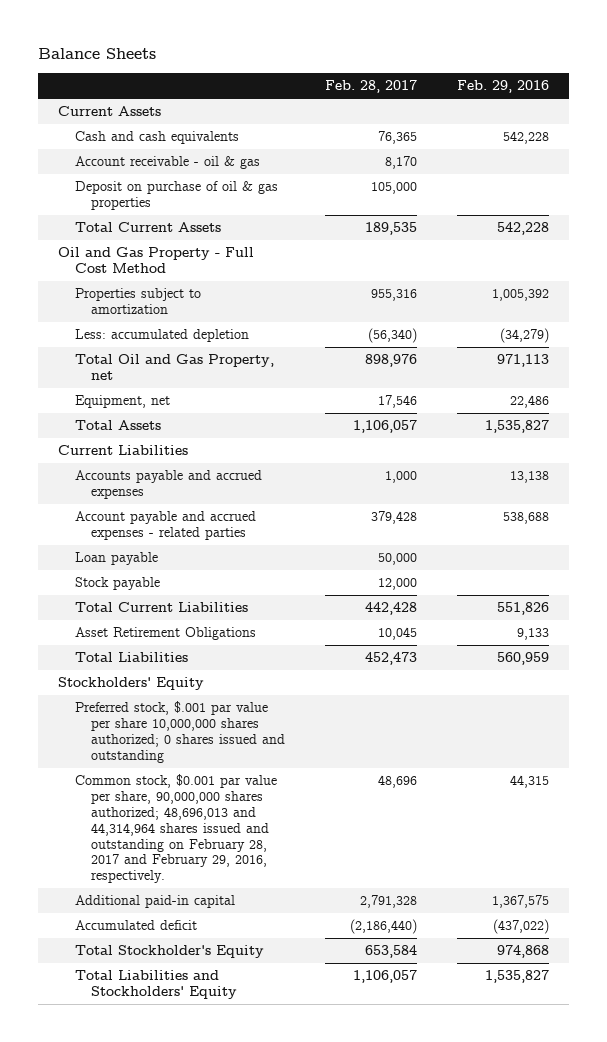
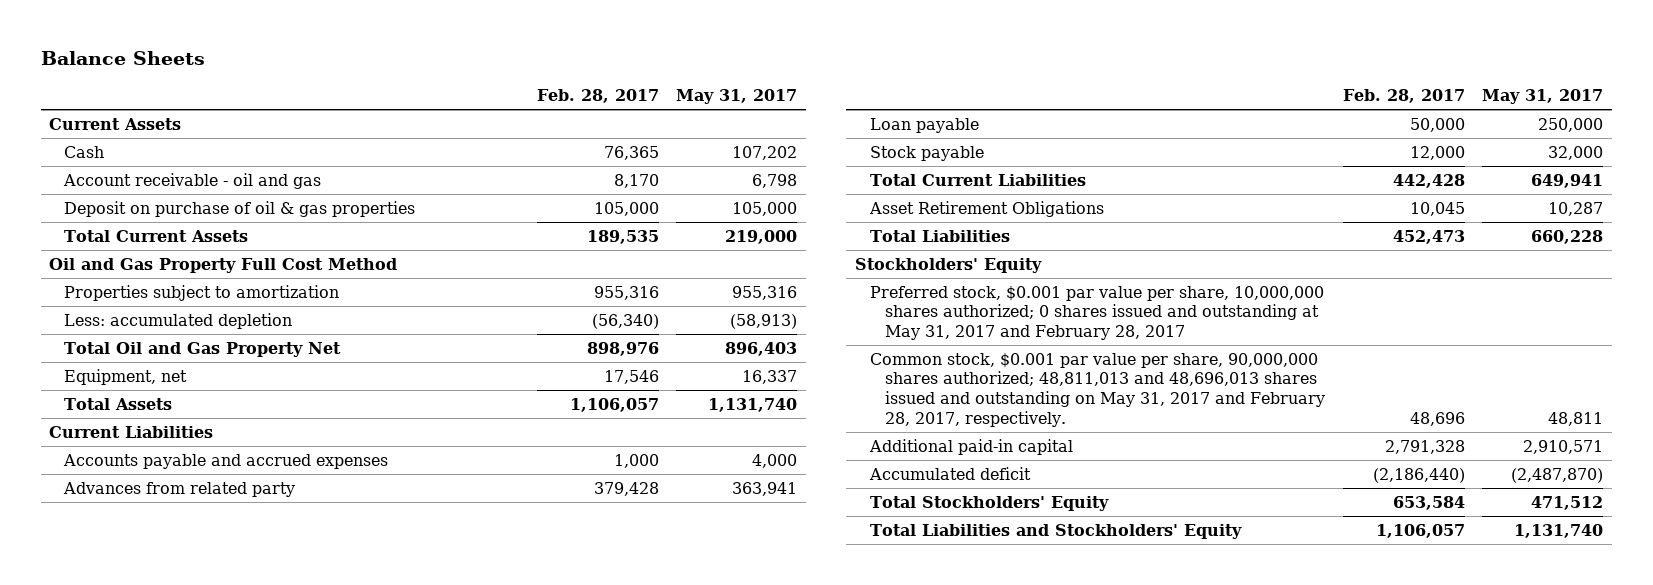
[456,79,549,93] Feb. 29, 2016 -> none
none -> [676,89,798,105] May 31, 2017
[74,131,239,145] Cash and cash equivalents -> [64,145,105,158] Cash
[74,156,260,170] Account receivable - oil & gas -> [63,172,322,189] Account receivable - oil and gas
[58,247,255,274] Oil and Gas Property - Full Cost Method -> [49,257,398,273] Oil and Gas Property Full Cost Method
[74,354,274,381] Total Oil and Gas Property, net -> [64,341,342,357] Total Oil and Gas Property Net
[74,511,256,541] Account payable and accrued expenses - related parties -> [63,481,296,497] Advances from related party
[74,701,285,763] Preferred stock, $.001 par value per share 10,000,000 shares authorized; 0 shares issued and outstanding -> [870,285,1325,340] Preferred stock, $0.001 par value per share, 10,000,000 shares authorized; 0 shares issued and outstanding at May 31, 2017 and February 28, 2017
[74,774,277,884] Common stock, $0.001 par value per share, 90,000,000 shares authorized; 48,696,013 and 44,314,964 shares issued and outstanding on February 28, 2017 and February 29, 2016, respectively. -> [870,352,1325,427] Common stock, $0.001 par value per share, 90,000,000 shares authorized; 48,811,013 and 48,696,013 shares issued and outstanding on May 31, 2017 and February 28, 2017, respectively.
[74,945,264,959] Total Stockholder's Equity -> [870,495,1110,511] Total Stockholders' Equity

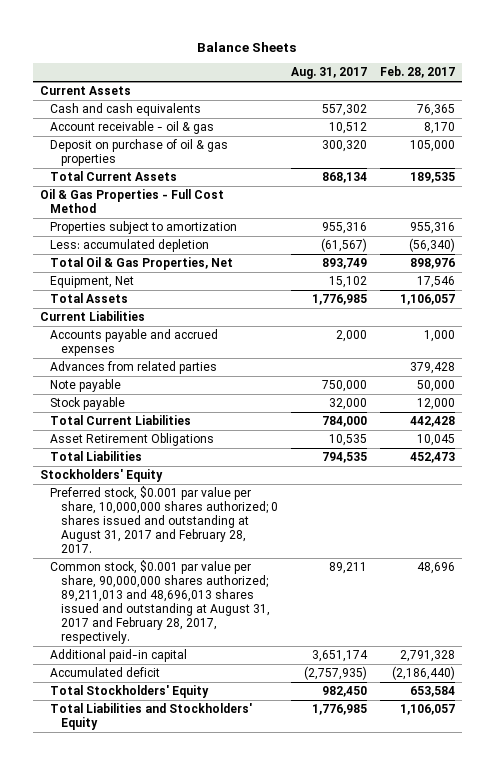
[676,89,798,105] May 31, 2017 -> none
none -> [291,67,368,80] Aug. 31, 2017
[64,145,105,158] Cash -> [50,102,202,116] Cash and cash equivalents
[63,172,322,189] Account receivable - oil and gas -> [50,120,215,134] Account receivable - oil & gas
[49,257,398,273] Oil and Gas Property Full Cost Method -> [39,188,224,214] Oil & Gas Properties - Full Cost Method
[64,341,342,357] Total Oil and Gas Property Net -> [50,256,234,270] Total Oil & Gas Properties, Net
[64,368,188,385] Equipment, net -> [50,275,135,288] Equipment, Net
[870,117,980,133] Loan payable -> none
[63,481,296,497] Advances from related party -> [50,360,218,374] Advances from related parties
none -> [50,378,122,392] Note payable
[870,285,1325,340] Preferred stock, $0.001 par value per share, 10,000,000 shares authorized; 0 shares issued and outstanding at May 31, 2017 and February 28, 2017 -> [50,485,279,554] Preferred stock, $0.001 par value per share, 10,000,000 shares authorized; 0 shares issued and outstanding at August 31, 2017 and February 28, 2017.
[870,352,1325,427] Common stock, $0.001 par value per share, 90,000,000 shares authorized; 48,811,013 and 48,696,013 shares issued and outstanding on May 31, 2017 and February 28, 2017, respectively. -> [50,559,271,645] Common stock, $0.001 par value per share, 90,000,000 shares authorized; 89,211,013 and 48,696,013 shares issued and outstanding at August 31, 2017 and February 28, 2017, respectively.

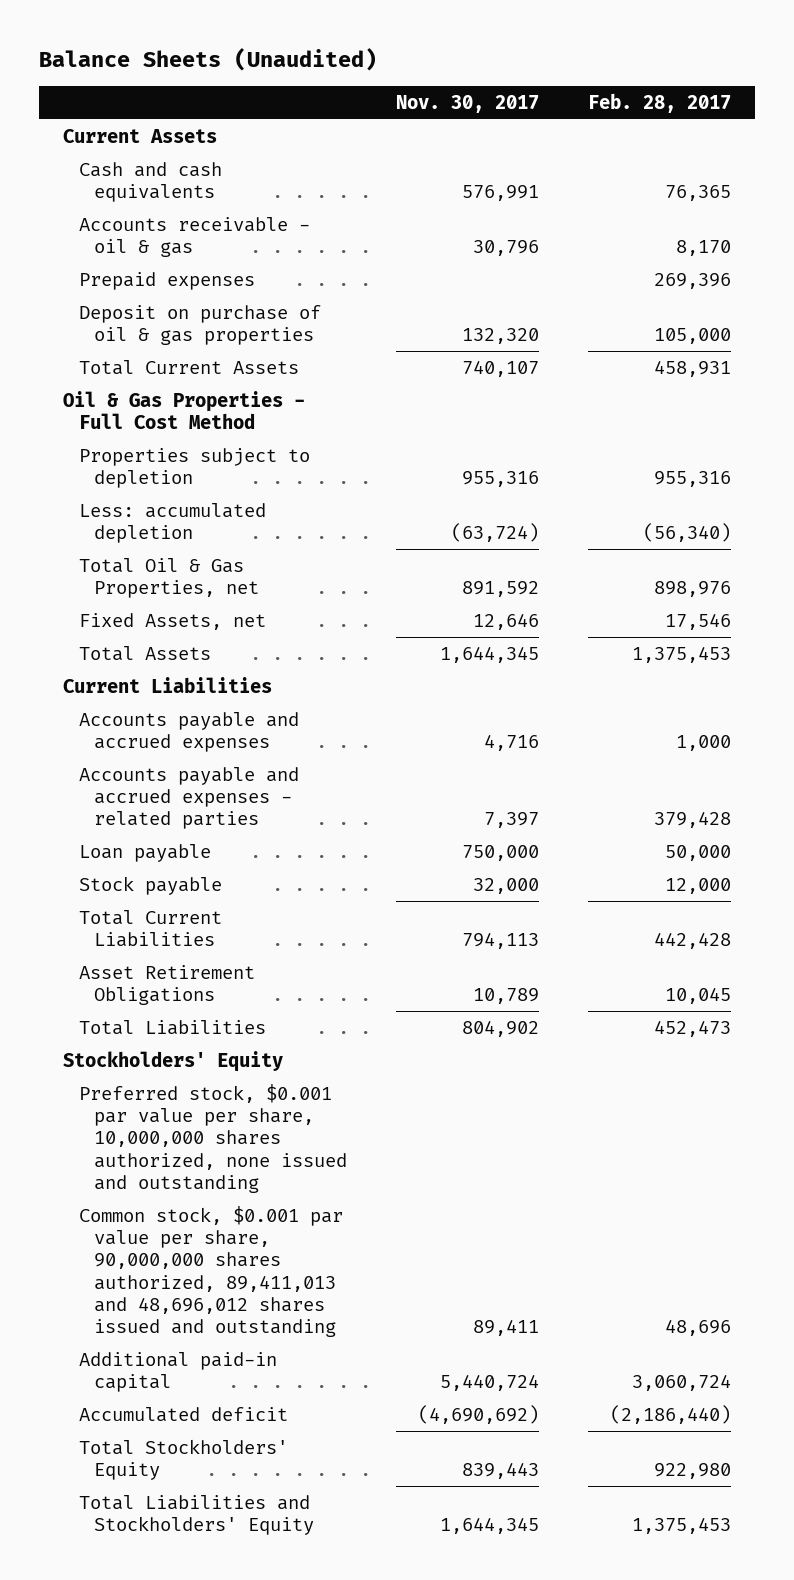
[197,41,297,52] Balance Sheets -> [38,48,377,72] Balance Sheets (Unaudited)
[291,67,368,80] Aug. 31, 2017 -> none
none -> [395,94,539,113] Nov. 30, 2017
[50,120,215,134] Account receivable - oil & gas -> [78,216,310,258] Accounts receivable - oil & gas
none -> [78,271,255,290] Prepaid expenses
[410,171,456,183] 189,535 -> [653,359,731,377] 458,931
[50,220,238,234] Properties subject to amortization -> [78,447,310,489] Properties subject to depletion
[50,256,234,270] Total Oil & Gas Properties, Net -> [78,557,260,599] Total Oil & Gas Properties, net
[50,275,135,288] Equipment, Net -> [78,612,266,630] Fixed Assets, net
[400,293,456,305] 1,106,057 -> [631,645,731,663] 1,375,453
[50,378,122,392] Note payable -> none
[50,360,218,374] Advances from related parties -> [78,766,299,830] Accounts payable and accrued expenses - related parties
none -> [78,843,211,862] Loan payable
[50,485,279,554] Preferred stock, $0.001 par value per share, 10,000,000 shares authorized; 0 shares issued and outstanding at August 31, 2017 and February 28, 2017. -> [78,1083,348,1194] Preferred stock, $0.001 par value per share, 10,000,000 shares authorized, none issued and outstanding
[50,559,271,645] Common stock, $0.001 par value per share, 90,000,000 shares authorized; 89,211,013 and 48,696,013 shares issued and outstanding at August 31, 2017 and February 28, 2017, respectively. -> [78,1205,343,1338] Common stock, $0.001 par value per share, 90,000,000 shares authorized, 89,411,013 and 48,696,012 shares issued and outstanding
[400,649,456,662] 2,791,328 -> [631,1374,731,1392] 3,060,724
[410,685,456,697] 653,584 -> [653,1463,731,1480] 922,980
[400,703,456,715] 1,106,057 -> [631,1517,731,1535] 1,375,453

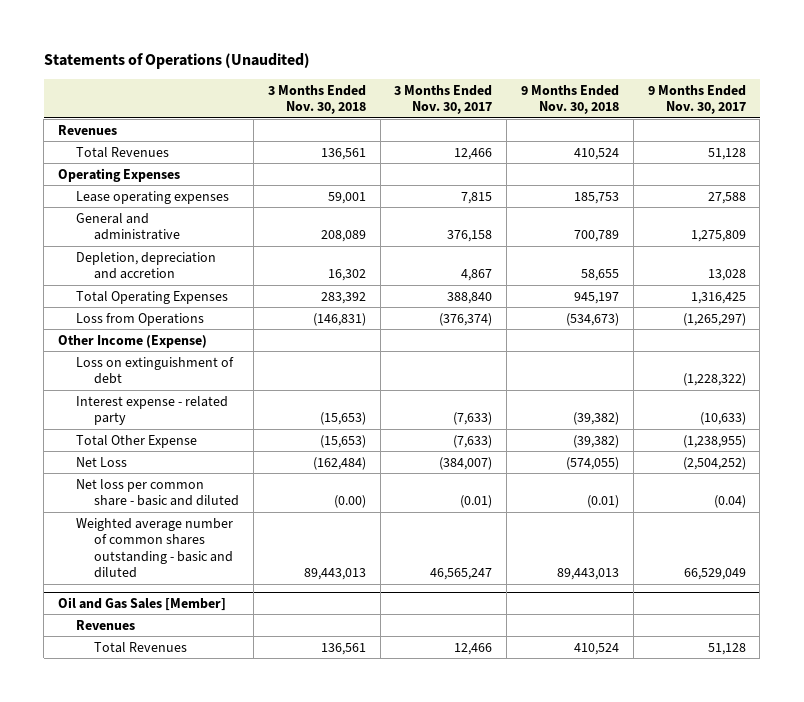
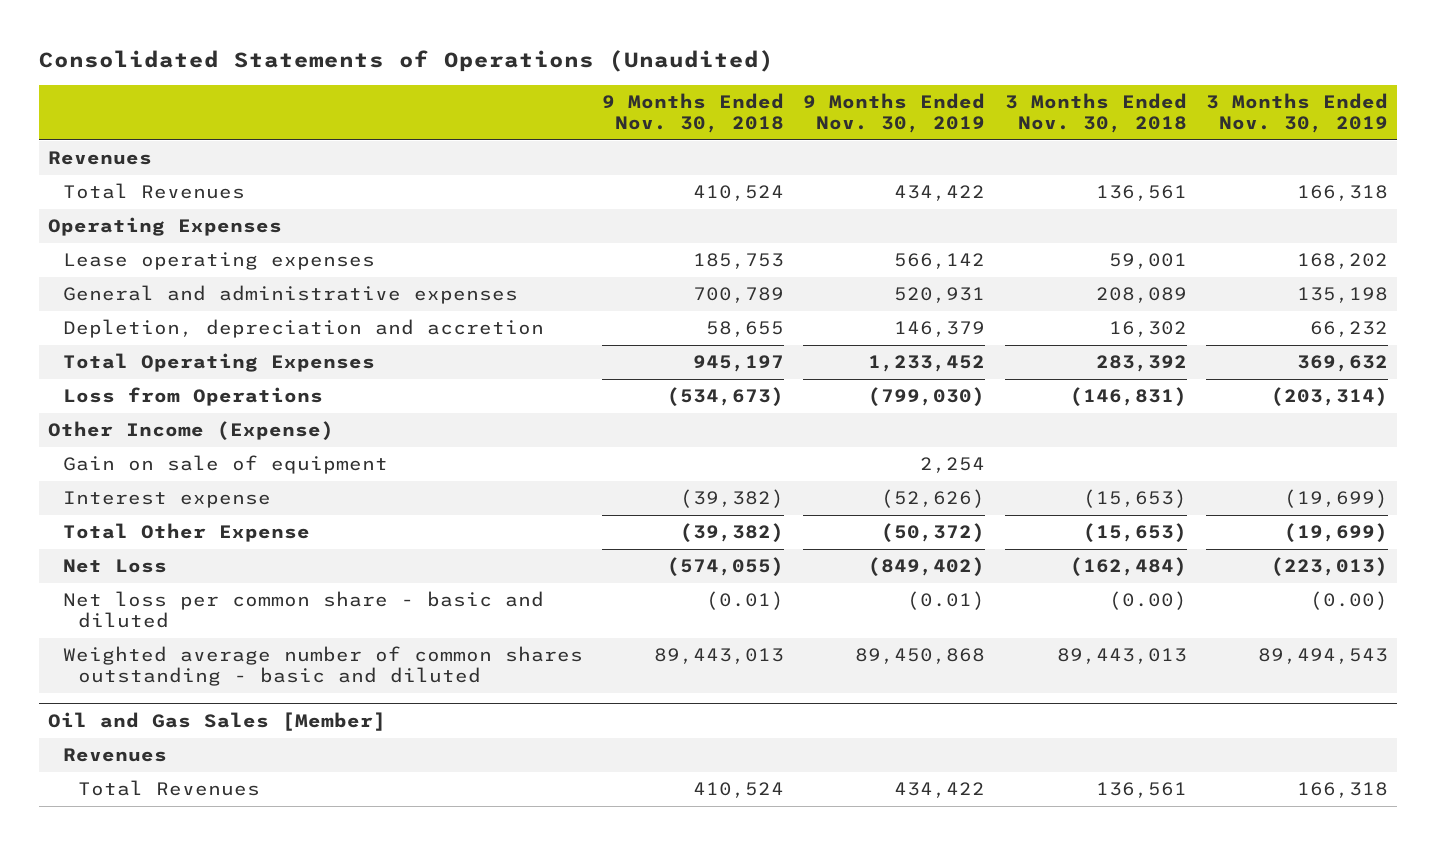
[43,53,310,70] Statements of Operations (Unaudited) -> [38,49,774,72] Consolidated Statements of Operations (Unaudited)
[394,84,493,115] 3 Months Ended Nov. 30, 2017 -> none
[647,84,746,115] 9 Months Ended Nov. 30, 2017 -> none
none -> [803,93,986,133] 9 Months Ended Nov. 30, 2019
none -> [1205,93,1388,133] 3 Months Ended Nov. 30, 2019
[76,212,181,241] General and administrative -> [63,285,519,305] General and administrative expenses
[76,356,235,385] Loss on extinguishment of debt -> none
none -> [63,455,389,475] Gain on sale of equipment
[76,395,229,426] Interest expense - related party -> [63,491,272,509] Interest expense

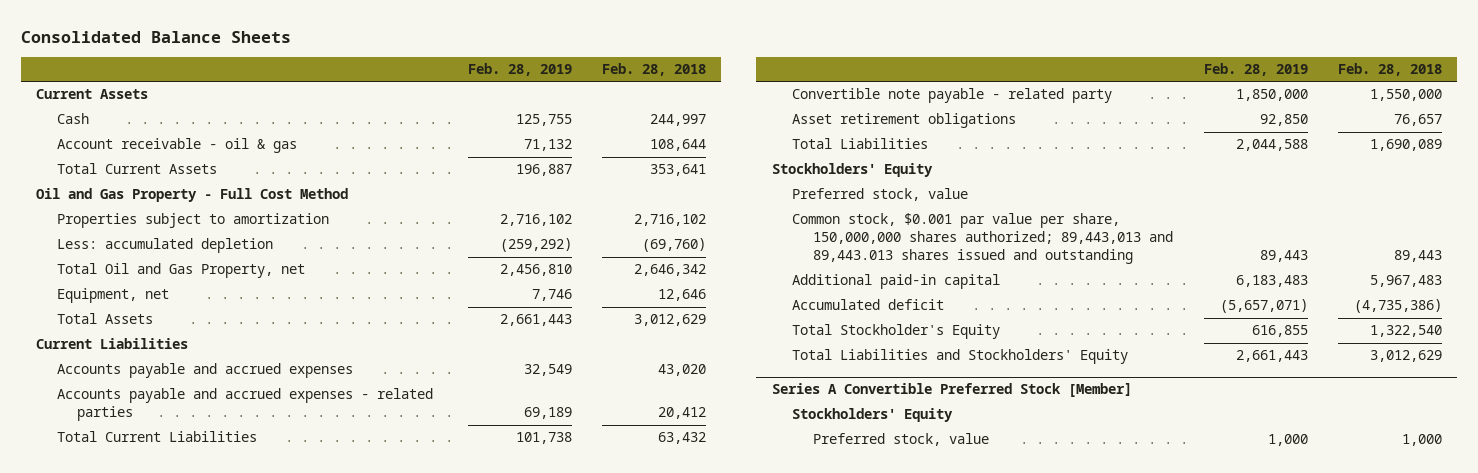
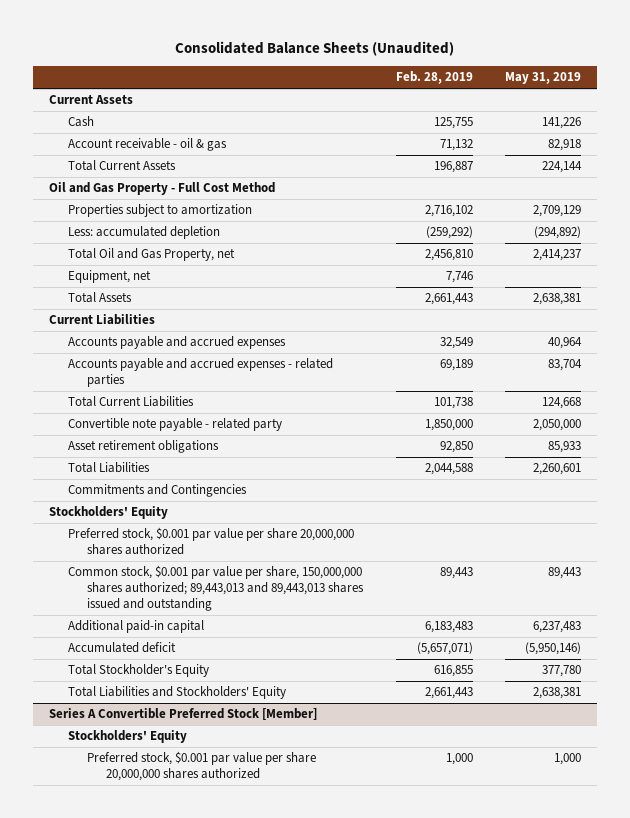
[20,30,291,43] Consolidated Balance Sheets -> [175,41,455,57] Consolidated Balance Sheets (Unaudited)
[601,63,706,77] Feb. 28, 2018 -> none
none -> [505,72,582,85] May 31, 2019
none -> [68,484,248,498] Commitments and Contingencies
[792,188,969,202] Preferred stock, value -> [68,527,355,556] Preferred stock, $0.001 par value per share 20,000,000 shares authorized
[792,213,1174,265] Common stock, $0.001 par value per share, 150,000,000 shares authorized; 89,443,013 and 89,443.013 shares issued and outstanding -> [68,565,365,612] Common stock, $0.001 par value per share, 150,000,000 shares authorized; 89,443,013 and 89,443,013 shares issued and outstanding
[813,433,990,447] Preferred stock, value -> [87,751,317,782] Preferred stock, $0.001 par value per share 20,000,000 shares authorized

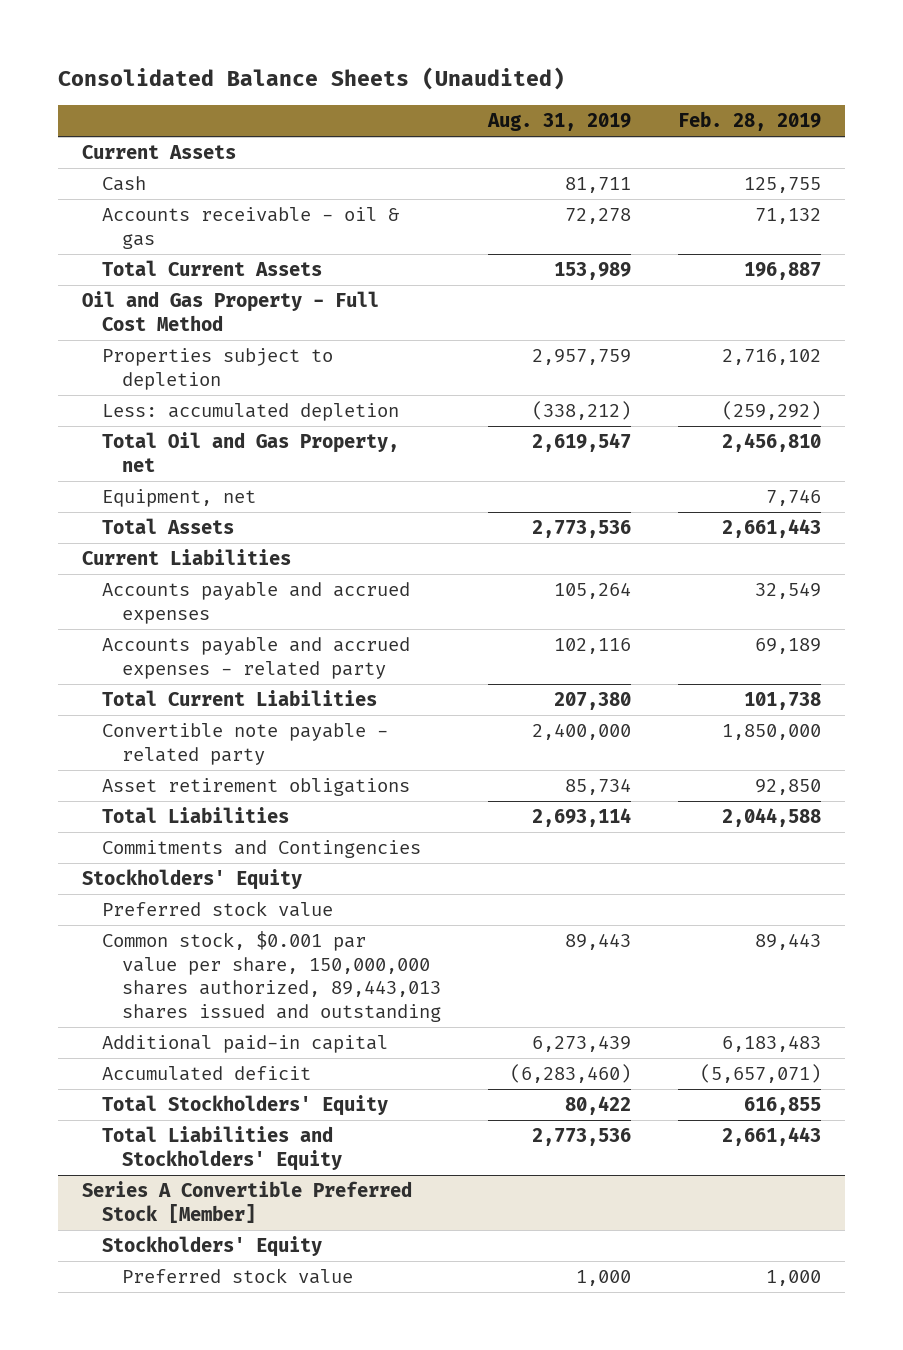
[505,72,582,85] May 31, 2019 -> none
none -> [487,112,632,131] Aug. 31, 2019
[68,138,228,152] Account receivable - oil & gas -> [101,207,399,249] Accounts receivable - oil & gas
[68,204,253,218] Properties subject to amortization -> [101,348,333,390] Properties subject to depletion
[68,358,334,388] Accounts payable and accrued expenses - related parties -> [101,637,410,679] Accounts payable and accrued expenses - related party
[68,527,355,556] Preferred stock, $0.001 par value per share 20,000,000 shares authorized -> [101,901,333,918] Preferred stock value
[68,565,365,612] Common stock, $0.001 par value per share, 150,000,000 shares authorized; 89,443,013 and 89,443,013 shares issued and outstanding -> [101,931,441,1022] Common stock, $0.001 par value per share, 150,000,000 shares authorized, 89,443,013 shares issued and outstanding
[68,664,210,678] Total Stockholder's Equity -> [101,1095,388,1117] Total Stockholders' Equity
[87,751,317,782] Preferred stock, $0.001 par value per share 20,000,000 shares authorized -> [121,1268,353,1285] Preferred stock value

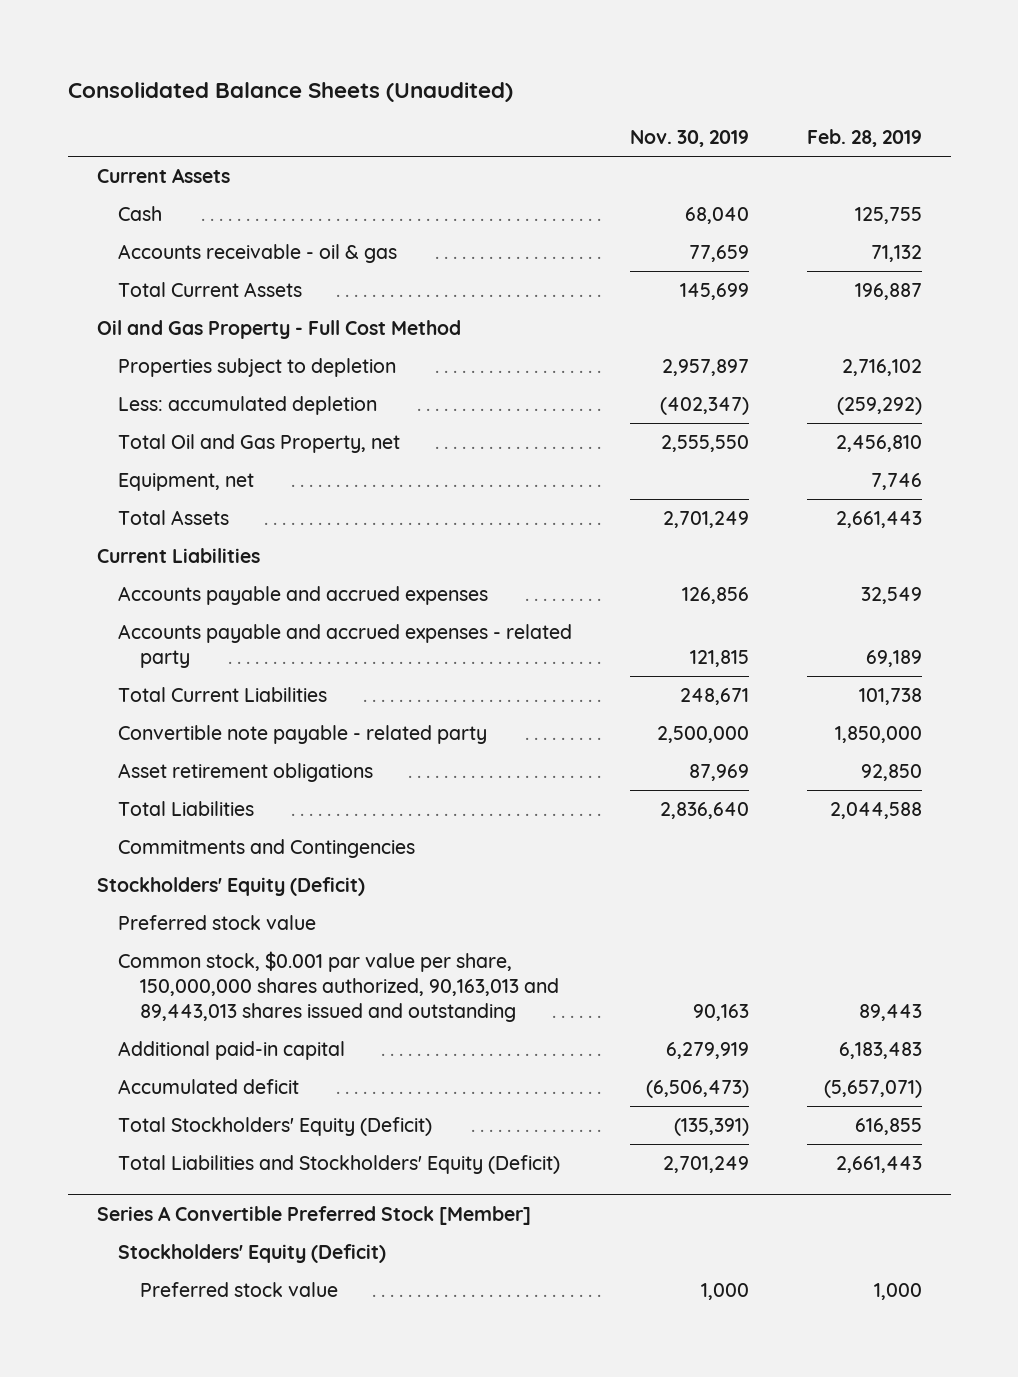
[487,112,632,131] Aug. 31, 2019 -> none
none -> [629,130,749,148] Nov. 30, 2019
[81,869,302,891] Stockholders' Equity -> [96,877,365,897] Stockholders' Equity (Deficit)
[101,931,441,1022] Common stock, $0.001 par value per share, 150,000,000 shares authorized, 89,443,013 shares issued and outstanding -> [118,951,559,1022] Common stock, $0.001 par value per share, 150,000,000 shares authorized, 90,163,013 and 89,443,013 shares issued and outstanding
[101,1095,388,1117] Total Stockholders' Equity -> [118,1117,433,1137] Total Stockholders' Equity (Deficit)
[101,1126,342,1171] Total Liabilities and Stockholders' Equity -> [118,1155,561,1175] Total Liabilities and Stockholders' Equity (Deficit)
[101,1236,322,1258] Stockholders' Equity -> [118,1244,387,1264] Stockholders' Equity (Deficit)

